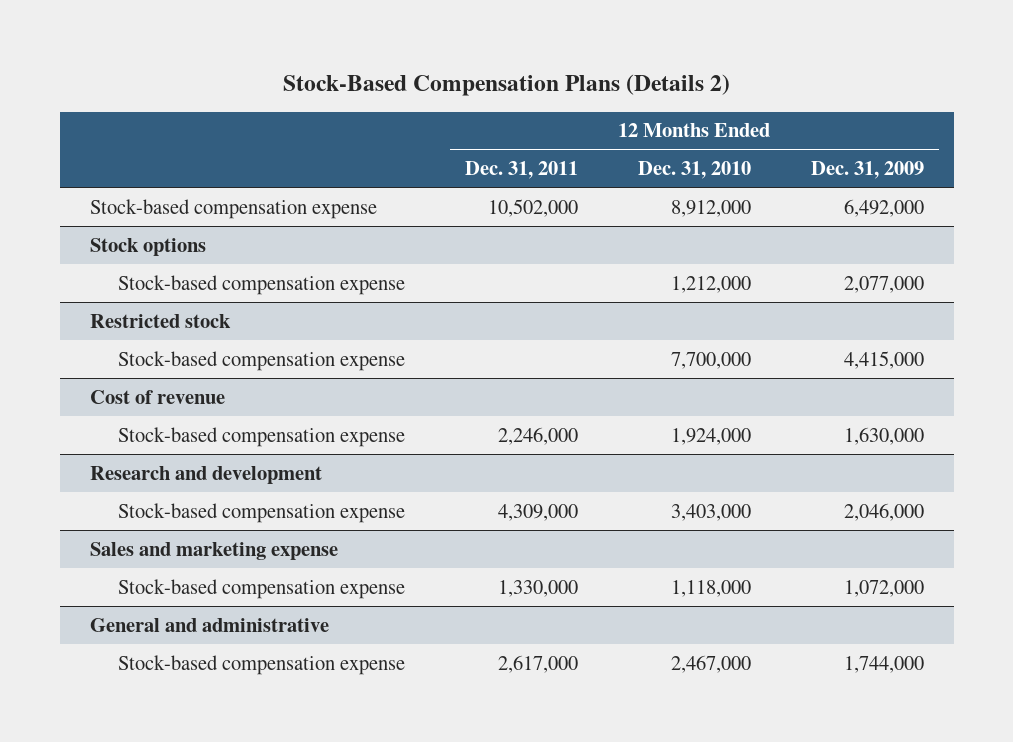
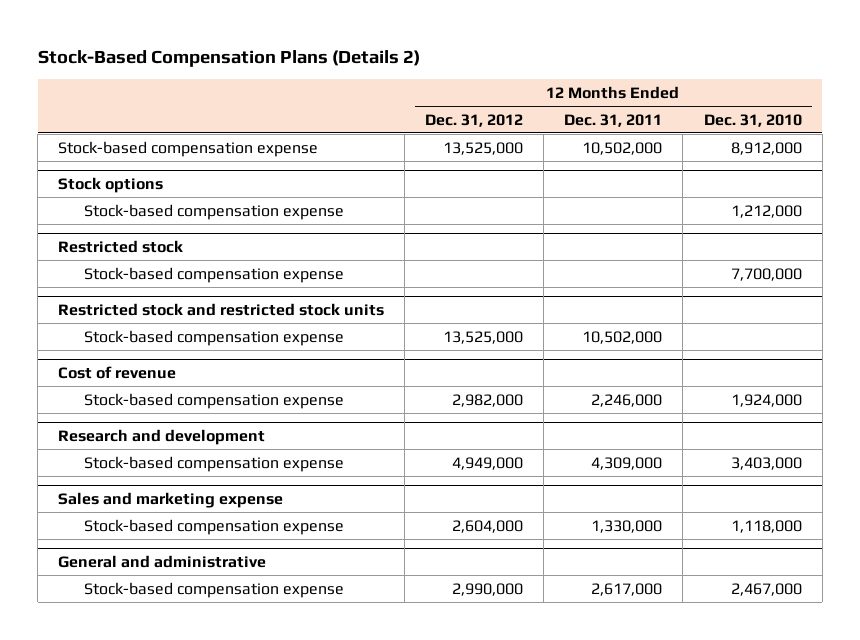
[810,160,924,179] Dec. 31, 2009 -> none
none -> [425,113,524,127] Dec. 31, 2012
none -> [58,303,385,317] Restricted stock and restricted stock units
none -> [84,329,345,346] Stock-based compensation expense

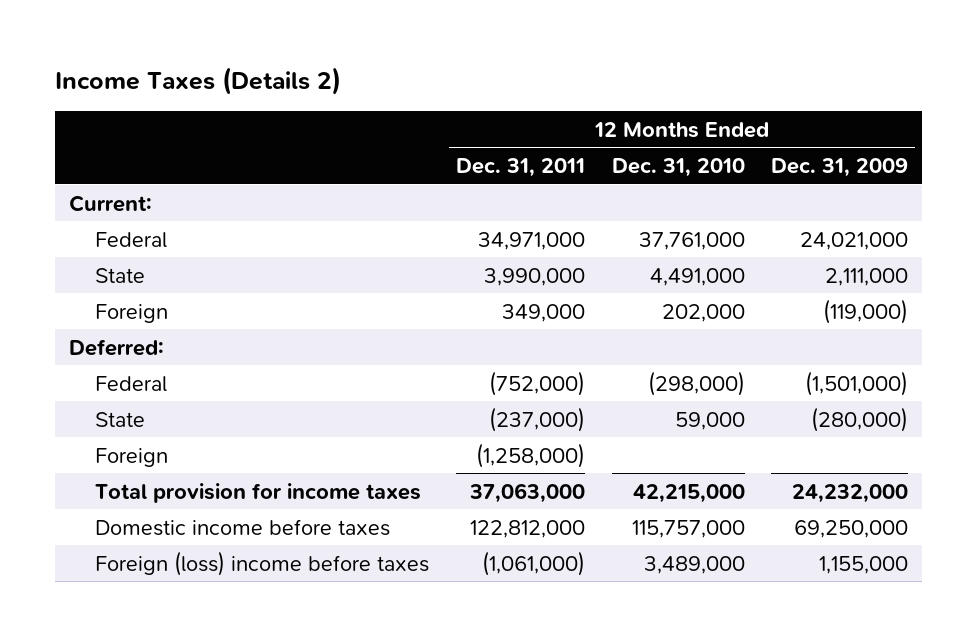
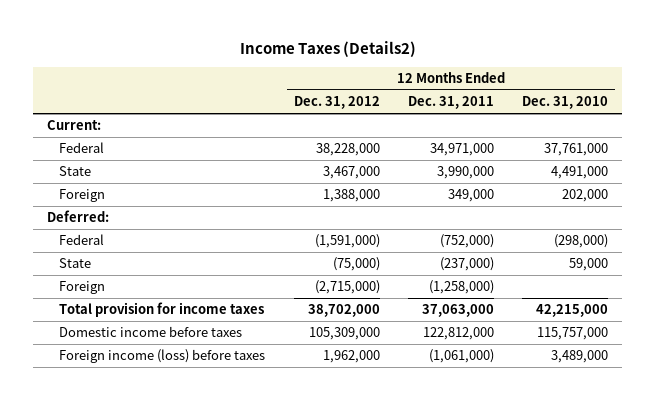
[55,67,342,96] Income Taxes (Details 2) -> [239,40,416,57] Income Taxes (Details2)
[771,158,909,178] Dec. 31, 2009 -> none
none -> [293,96,380,110] Dec. 31, 2012
[94,550,429,576] Foreign (loss) income before taxes -> [59,349,266,364] Foreign income (loss) before taxes

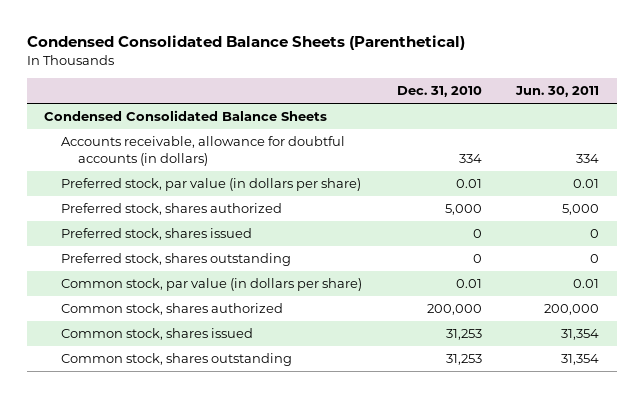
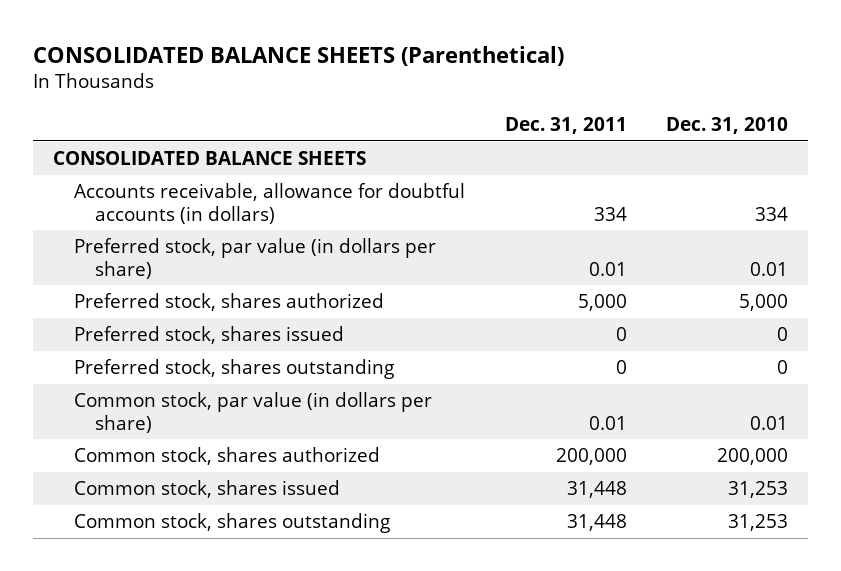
[26,35,465,51] Condensed Consolidated Balance Sheets (Parenthetical) -> [33,45,565,66] CONSOLIDATED BALANCE SHEETS (Parenthetical)
[515,86,600,98] Jun. 30, 2011 -> none
none -> [504,116,627,134] Dec. 31, 2011
[44,110,328,122] Condensed Consolidated Balance Sheets -> [52,151,366,166] CONSOLIDATED BALANCE SHEETS

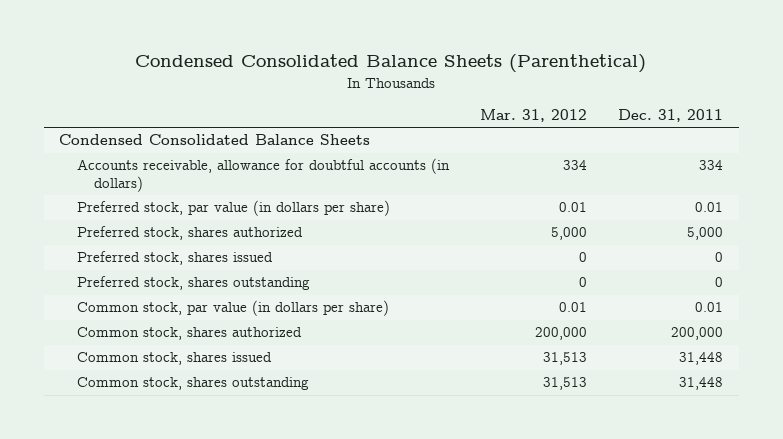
[33,45,565,66] CONSOLIDATED BALANCE SHEETS (Parenthetical) -> [135,54,647,74] Condensed Consolidated Balance Sheets (Parenthetical)
[666,116,789,134] Dec. 31, 2010 -> none
none -> [479,109,587,123] Mar. 31, 2012
[52,151,366,166] CONSOLIDATED BALANCE SHEETS -> [59,134,371,146] Condensed Consolidated Balance Sheets

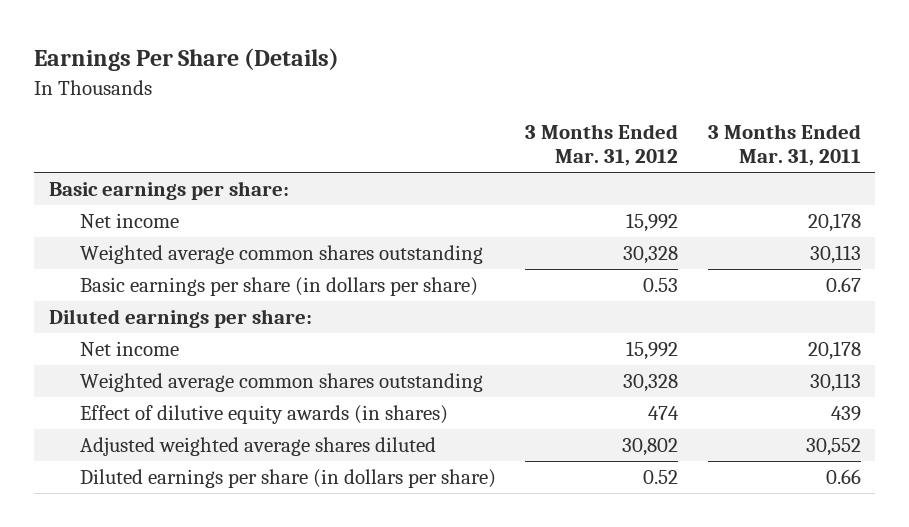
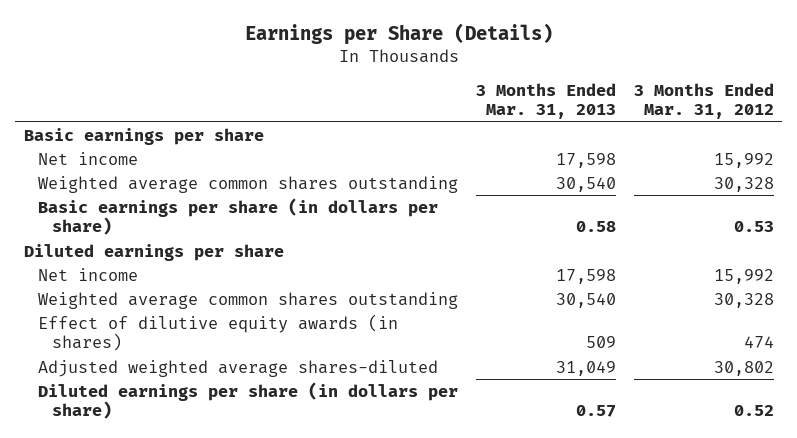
[34,48,340,72] Earnings Per Share (Details) -> [244,23,553,46] Earnings per Share (Details)
[707,123,861,167] 3 Months Ended Mar. 31, 2011 -> none
none -> [475,83,616,120] 3 Months Ended Mar. 31, 2013
[48,181,289,201] Basic earnings per share: -> [23,127,264,145] Basic earnings per share
[48,309,312,329] Diluted earnings per share: -> [23,243,284,261] Diluted earnings per share
[80,437,437,457] Adjusted weighted average shares diluted -> [38,359,439,377] Adjusted weighted average shares-diluted

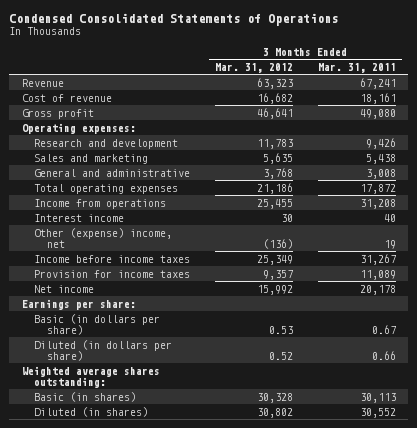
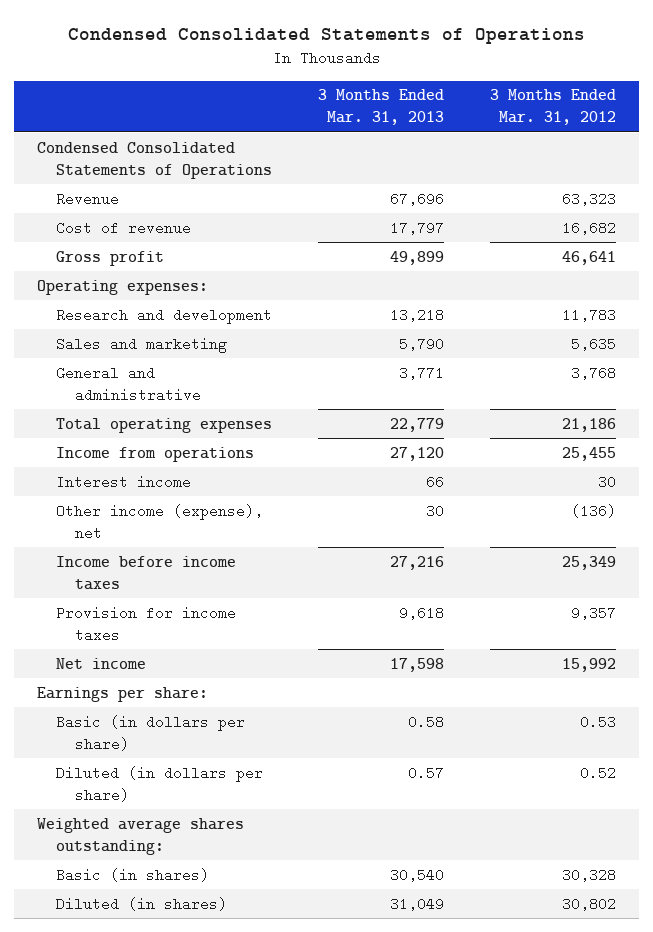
[317,62,396,73] Mar. 31, 2011 -> none
none -> [318,89,445,126] 3 Months Ended Mar. 31, 2013
none -> [36,141,272,179] Condensed Consolidated Statements of Operations
[34,227,173,249] Other (expense) income, net -> [55,503,263,540] Other income (expense), net

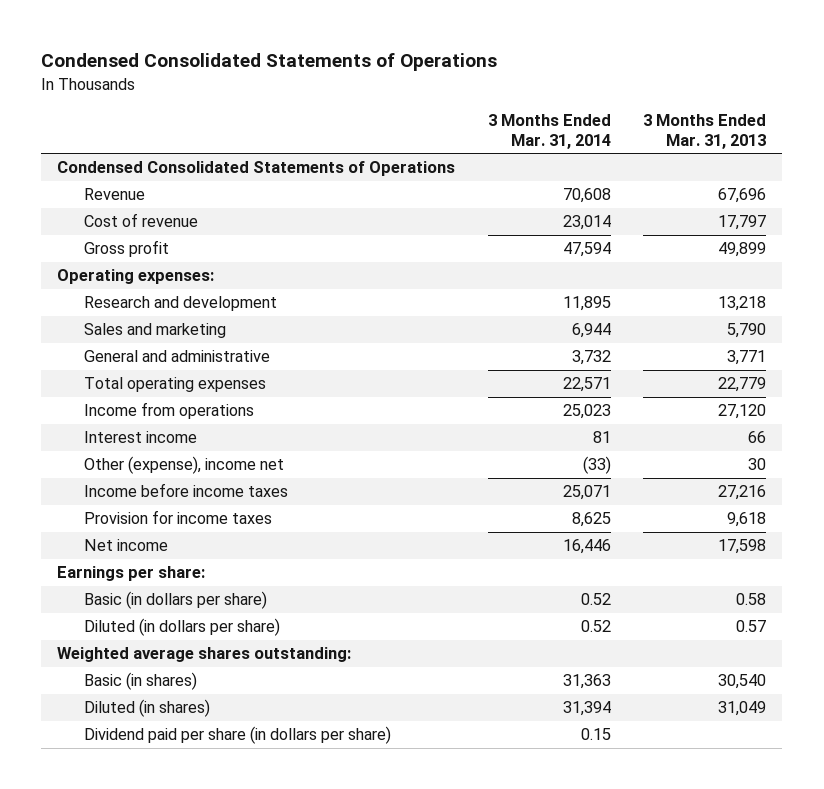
[490,89,617,126] 3 Months Ended Mar. 31, 2012 -> none
none -> [487,113,611,149] 3 Months Ended Mar. 31, 2014
[55,503,263,540] Other income (expense), net -> [83,456,284,475] Other (expense), income net
none -> [83,726,391,745] Dividend paid per share (in dollars per share)

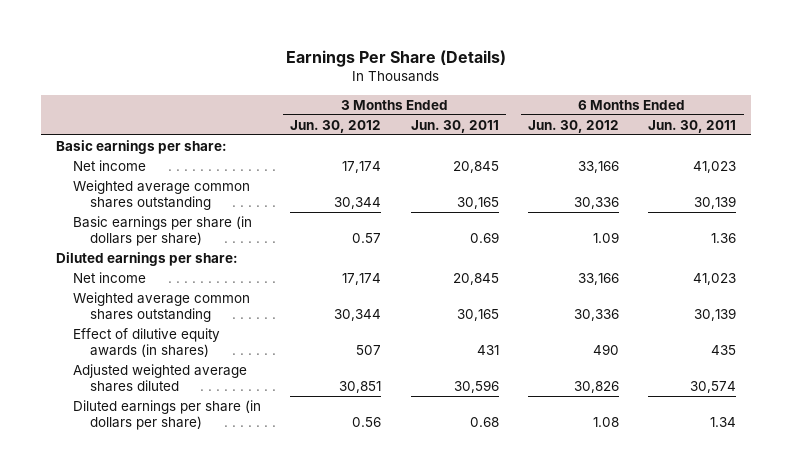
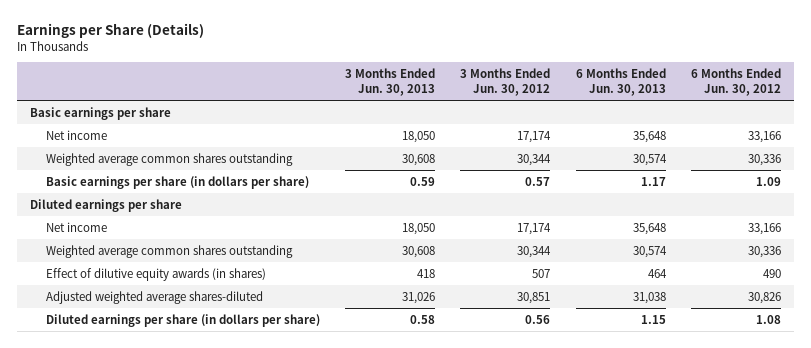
[286,49,507,67] Earnings Per Share (Details) -> [16,22,204,38] Earnings per Share (Details)
[410,119,499,133] Jun. 30, 2011 -> none
[648,119,737,133] Jun. 30, 2011 -> none
none -> [345,67,436,96] 3 Months Ended Jun. 30, 2013
none -> [575,67,666,96] 6 Months Ended Jun. 30, 2013
[56,140,228,155] Basic earnings per share: -> [29,106,171,120] Basic earnings per share
[56,252,239,267] Diluted earnings per share: -> [29,198,182,212] Diluted earnings per share
[73,364,248,393] Adjusted weighted average shares diluted -> [45,290,263,304] Adjusted weighted average shares-diluted

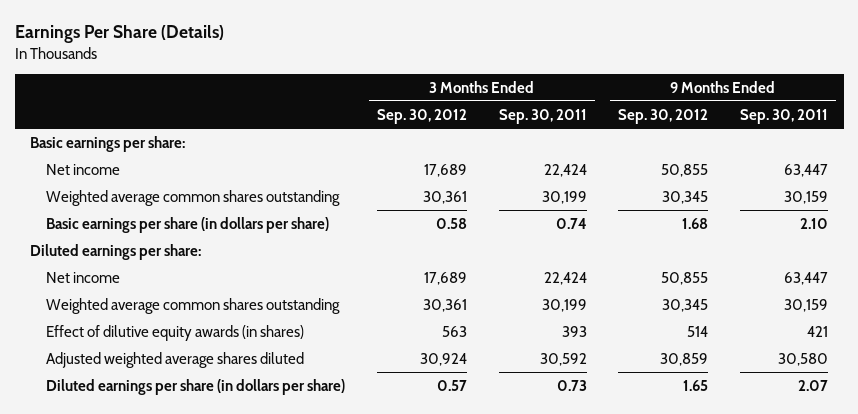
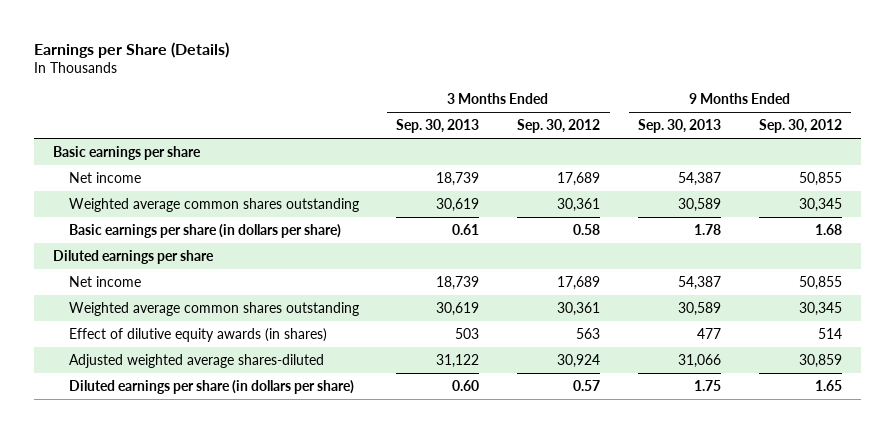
[14,25,224,44] Earnings Per Share (Details) -> [34,42,230,59] Earnings per Share (Details)
[498,108,587,124] Sep. 30, 2011 -> none
[740,108,829,124] Sep. 30, 2011 -> none
none -> [396,119,480,134] Sep. 30, 2013
none -> [638,119,722,134] Sep. 30, 2013
[30,135,186,152] Basic earnings per share: -> [53,145,202,160] Basic earnings per share
[30,243,202,260] Diluted earnings per share: -> [53,249,215,264] Diluted earnings per share
[46,351,305,368] Adjusted weighted average shares diluted -> [68,353,324,368] Adjusted weighted average shares-diluted

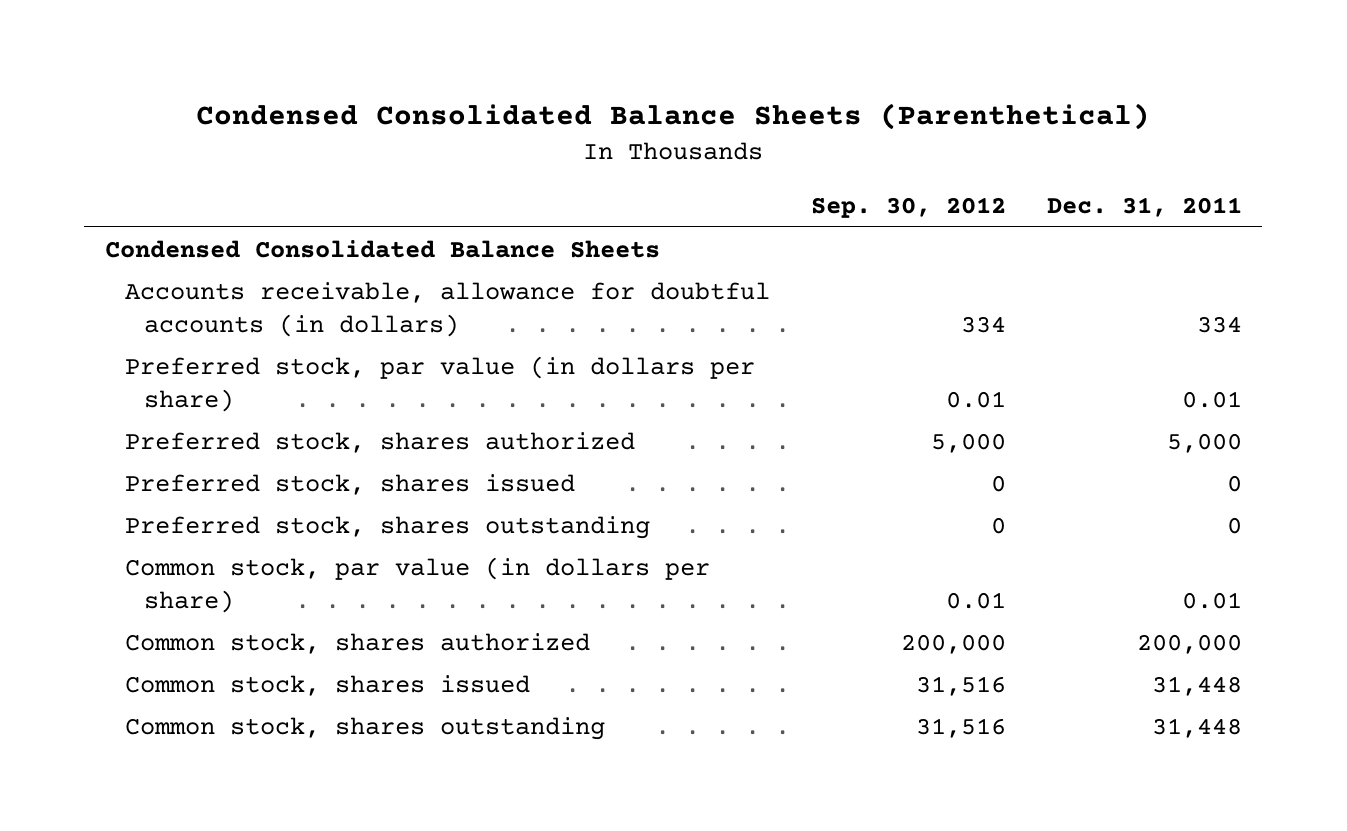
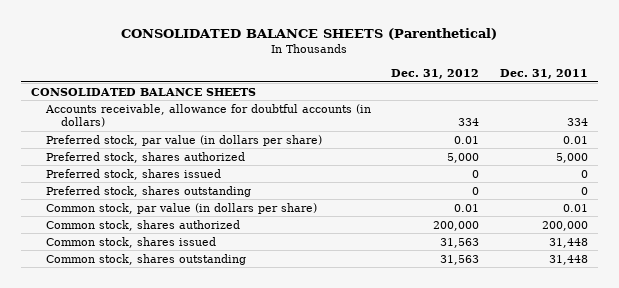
[196,103,1151,131] Condensed Consolidated Balance Sheets (Parenthetical) -> [121,28,498,41] CONSOLIDATED BALANCE SHEETS (Parenthetical)
[810,196,1006,218] Sep. 30, 2012 -> none
none -> [391,69,480,80] Dec. 31, 2012
[104,239,660,258] Condensed Consolidated Balance Sheets -> [31,87,257,96] CONSOLIDATED BALANCE SHEETS

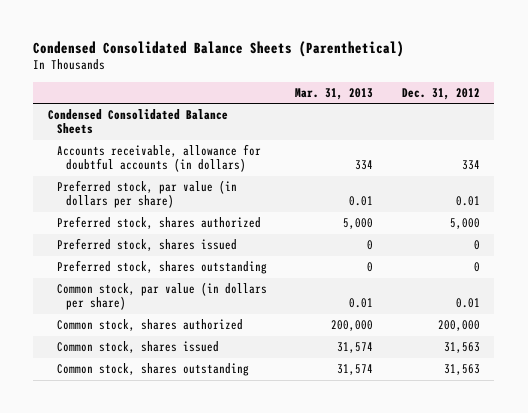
[121,28,498,41] CONSOLIDATED BALANCE SHEETS (Parenthetical) -> [33,40,405,57] Condensed Consolidated Balance Sheets (Parenthetical)
[499,69,588,80] Dec. 31, 2011 -> none
none -> [295,87,374,100] Mar. 31, 2013
[31,87,257,96] CONSOLIDATED BALANCE SHEETS -> [47,109,228,135] Condensed Consolidated Balance Sheets

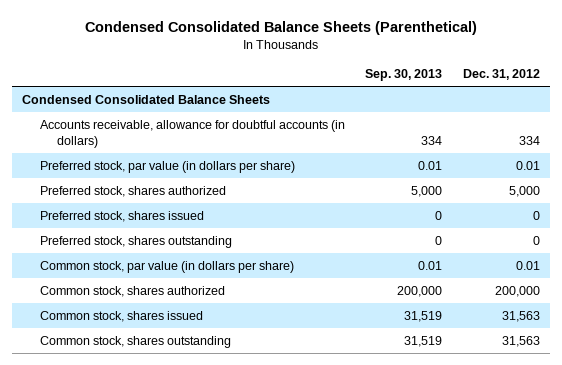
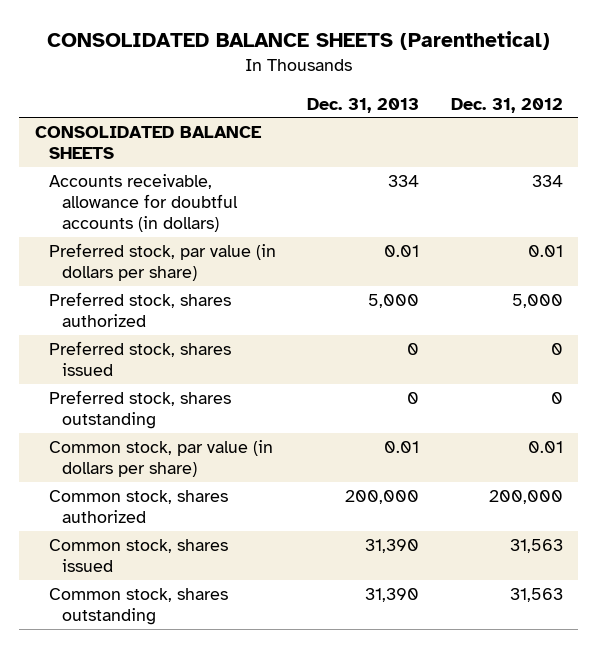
[85,20,478,35] Condensed Consolidated Balance Sheets (Parenthetical) -> [46,30,550,50] CONSOLIDATED BALANCE SHEETS (Parenthetical)
[365,69,443,82] Sep. 30, 2013 -> none
none -> [307,97,420,113] Dec. 31, 2013
[22,94,271,104] Condensed Consolidated Balance Sheets -> [34,126,262,160] CONSOLIDATED BALANCE SHEETS

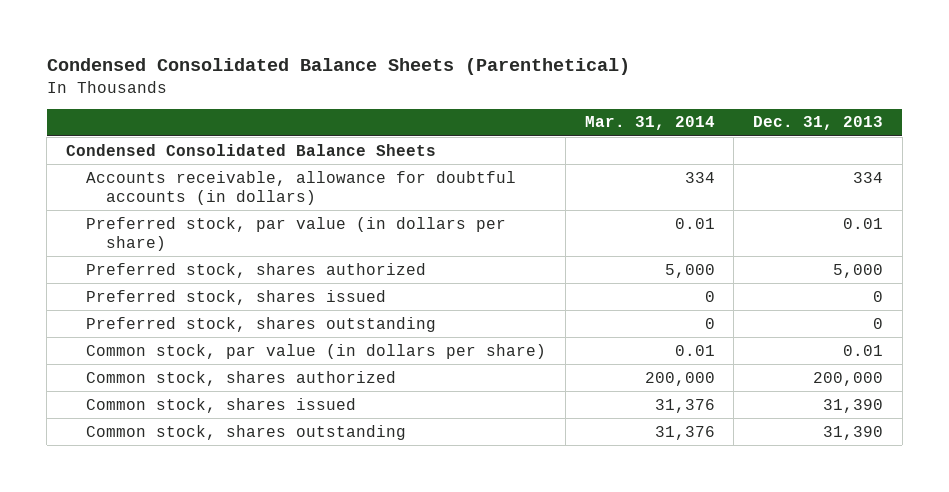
[46,30,550,50] CONSOLIDATED BALANCE SHEETS (Parenthetical) -> [46,58,630,76] Condensed Consolidated Balance Sheets (Parenthetical)
[450,97,563,113] Dec. 31, 2012 -> none
none -> [584,116,715,131] Mar. 31, 2014
[34,126,262,160] CONSOLIDATED BALANCE SHEETS -> [65,143,436,156] Condensed Consolidated Balance Sheets

